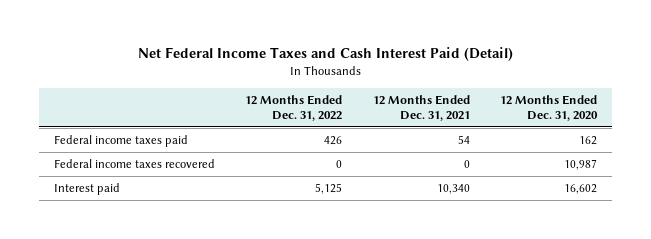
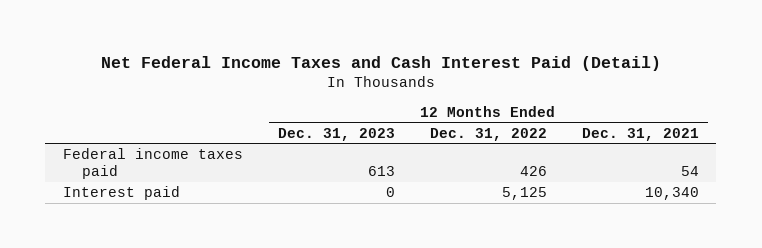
[500,95,599,121] 12 Months Ended Dec. 31, 2020 -> none
none -> [277,127,395,141] Dec. 31, 2023
[54,159,216,169] Federal income taxes recovered -> none

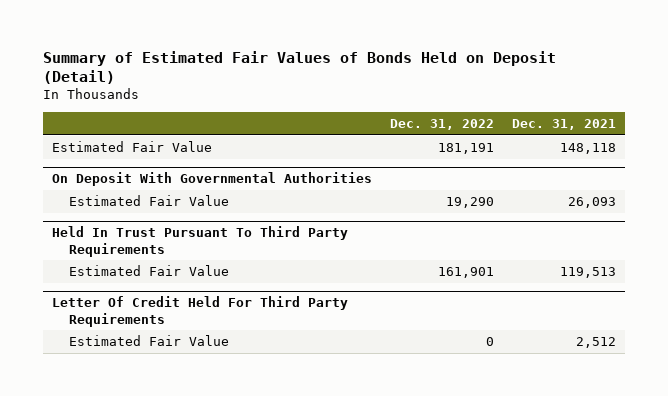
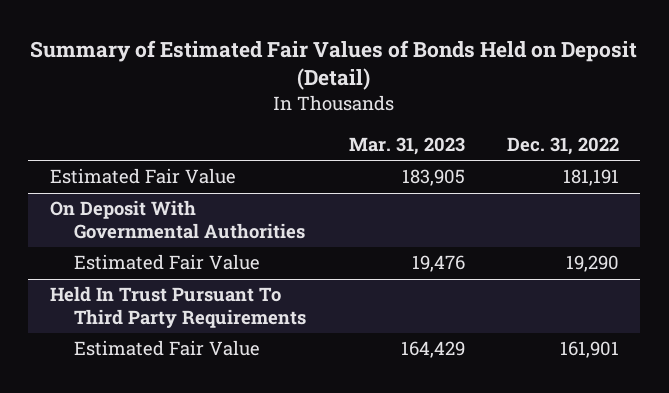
[512,119,617,131] Dec. 31, 2021 -> none
none -> [348,136,465,155] Mar. 31, 2023
[52,296,349,327] Letter Of Credit Held For Third Party Requirements -> none
[69,335,230,347] Estimated Fair Value -> none

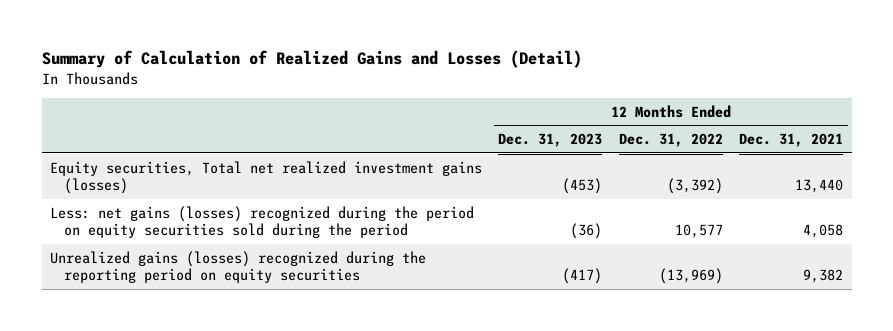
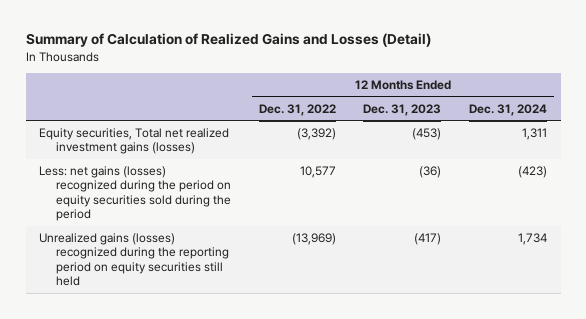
[739,133,844,148] Dec. 31, 2021 -> none
none -> [468,103,547,116] Dec. 31, 2024
[50,250,427,284] Unrealized gains (losses) recognized during the reporting period on equity securities -> [39,233,230,287] Unrealized gains (losses) recognized during the reporting period on equity securities still held

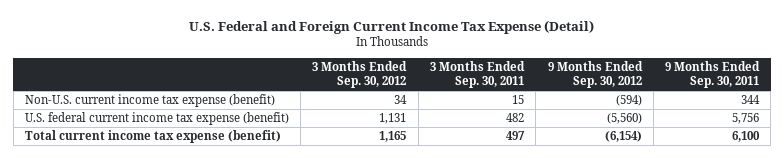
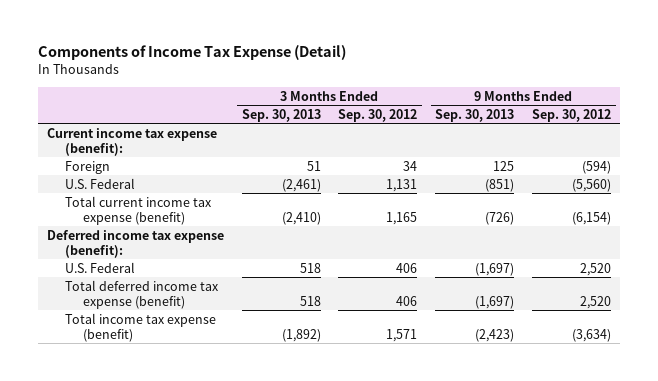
[188,19,594,34] U.S. Federal and Foreign Current Income Tax Expense (Detail) -> [37,45,346,61] Components of Income Tax Expense (Detail)
[429,60,525,89] 3 Months Ended Sep. 30, 2011 -> none
[665,60,761,89] 9 Months Ended Sep. 30, 2011 -> none
none -> [241,108,321,122] Sep. 30, 2013
none -> [435,108,515,122] Sep. 30, 2013
none -> [46,127,217,156] Current income tax expense (benefit):
[24,94,275,108] Non-U.S. current income tax expense (benefit) -> [64,160,110,174] Foreign
[24,112,289,126] U.S. federal current income tax expense (benefit) -> [64,177,135,189] U.S. Federal
none -> [46,229,224,258] Deferred income tax expense (benefit):
none -> [64,261,135,273] U.S. Federal
none -> [64,279,219,309] Total deferred income tax expense (benefit)
none -> [64,312,216,342] Total income tax expense (benefit)

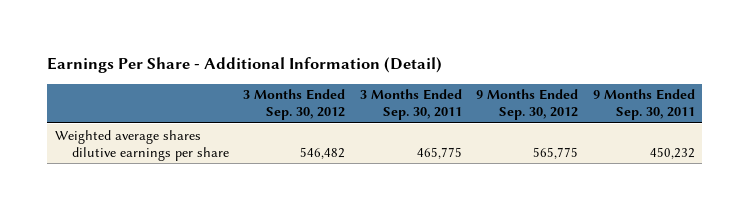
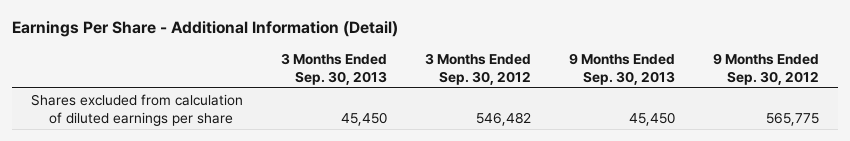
[359,89,462,121] 3 Months Ended Sep. 30, 2011 -> none
[592,89,695,121] 9 Months Ended Sep. 30, 2011 -> none
none -> [280,52,387,85] 3 Months Ended Sep. 30, 2013
none -> [568,52,675,85] 9 Months Ended Sep. 30, 2013
[54,129,229,161] Weighted average shares dilutive earnings per share -> [30,94,243,127] Shares excluded from calculation of diluted earnings per share

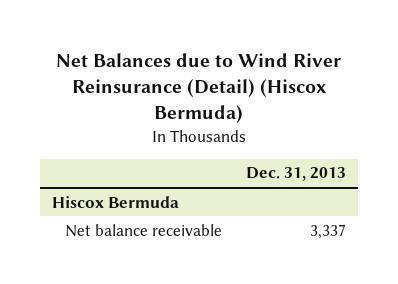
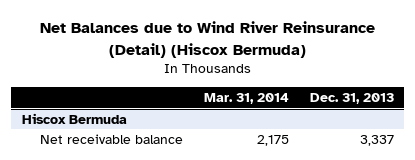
none -> [203,93,289,105] Mar. 31, 2014
[65,223,223,237] Net balance receivable -> [39,133,183,144] Net receivable balance

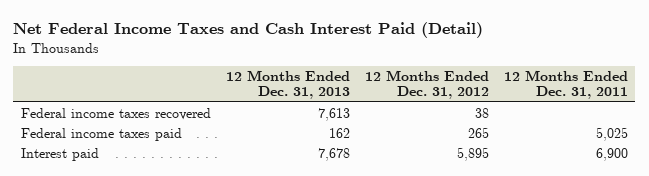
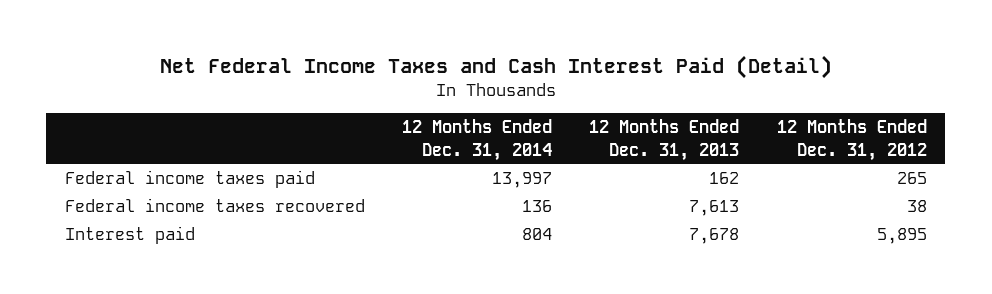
[503,69,628,100] 12 Months Ended Dec. 31, 2011 -> none
none -> [402,119,553,161] 12 Months Ended Dec. 31, 2014
[20,107,211,120] Federal income taxes recovered -> [64,197,365,212] Federal income taxes recovered

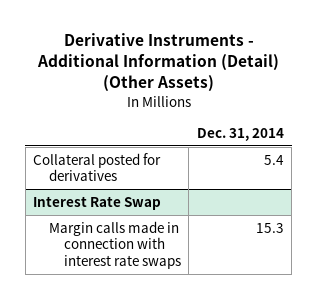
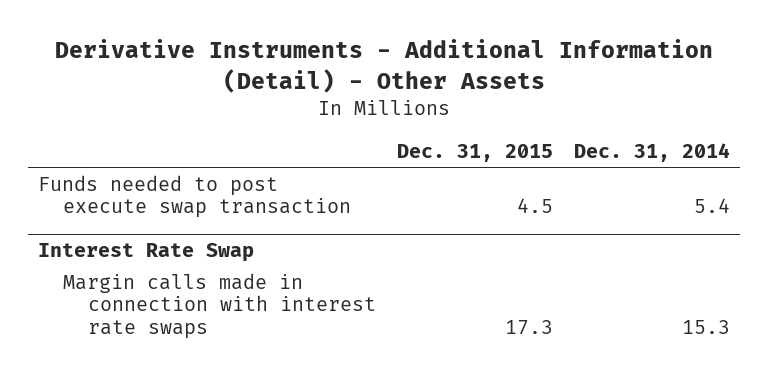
[36,33,279,93] Derivative Instruments - Additional Information (Detail) (Other Assets) -> [55,39,714,93] Derivative Instruments - Additional Information (Detail) - Other Assets
none -> [396,143,553,162] Dec. 31, 2015
[33,152,162,182] Collateral posted for derivatives -> [38,174,352,219] Funds needed to post execute swap transaction

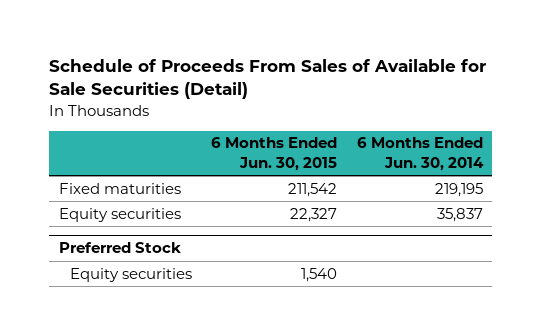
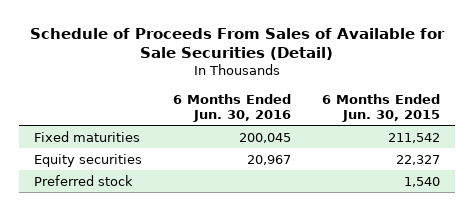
[356,137,484,171] 6 Months Ended Jun. 30, 2014 -> none
none -> [172,93,291,122] 6 Months Ended Jun. 30, 2016
[58,242,181,254] Preferred Stock -> none
[70,267,193,282] Equity securities -> [34,174,134,186] Preferred stock

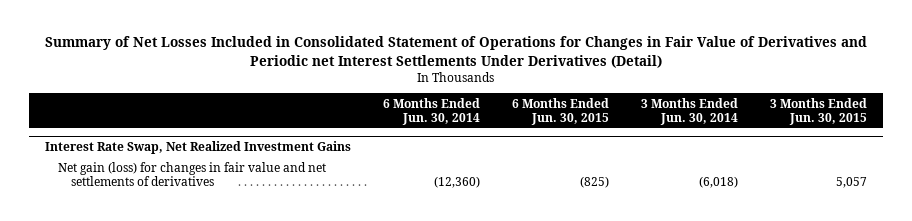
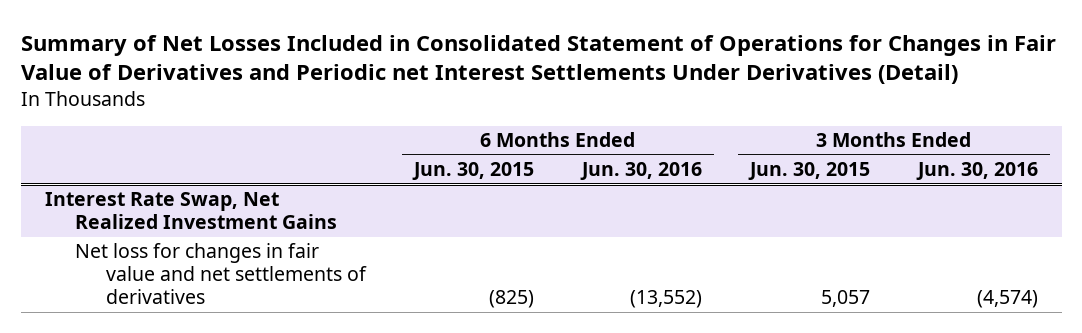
[382,97,480,125] 6 Months Ended Jun. 30, 2014 -> none
[640,97,738,125] 3 Months Ended Jun. 30, 2014 -> none
none -> [579,162,702,181] Jun. 30, 2016
none -> [915,162,1038,181] Jun. 30, 2016
[58,161,327,186] Net gain (loss) for changes in fair value and net settlements of derivatives -> [75,243,367,305] Net loss for changes in fair value and net settlements of derivatives

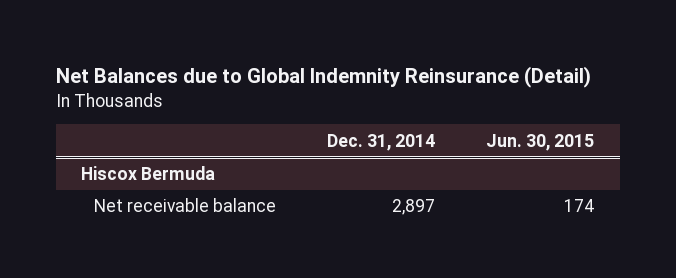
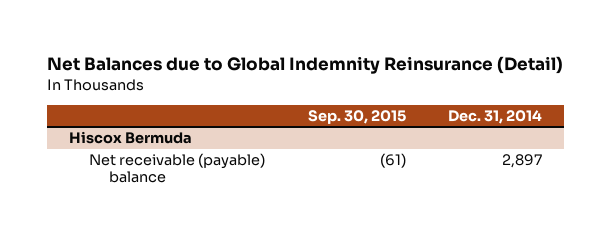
[486,133,595,151] Jun. 30, 2015 -> none
none -> [307,109,406,124] Sep. 30, 2015
[93,198,276,213] Net receivable balance -> [88,153,265,184] Net receivable (payable) balance

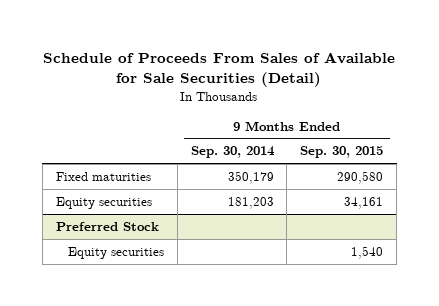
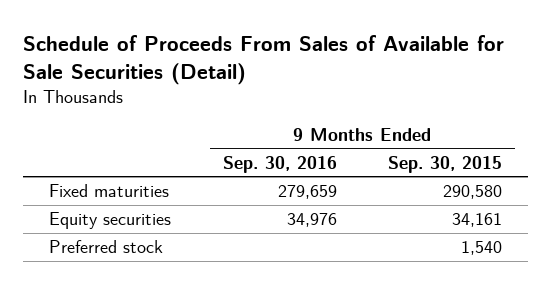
[190,146,275,159] Sep. 30, 2014 -> none
none -> [222,155,337,173] Sep. 30, 2016
[55,221,159,231] Preferred Stock -> none
[67,246,164,259] Equity securities -> [49,240,164,254] Preferred stock

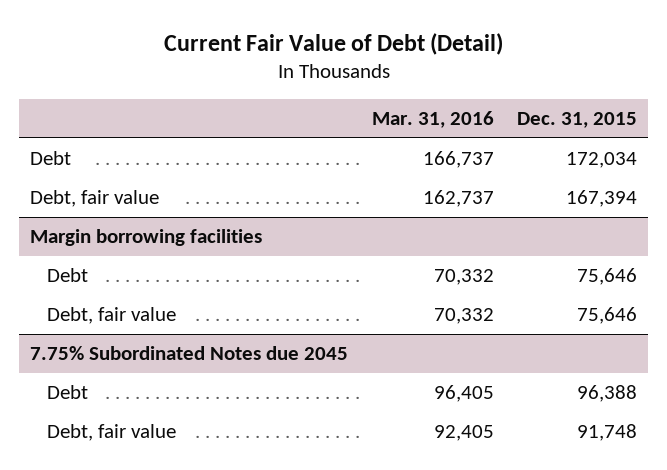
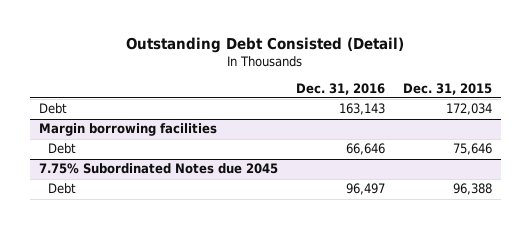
[163,32,503,55] Current Fair Value of Debt (Detail) -> [126,37,405,54] Outstanding Debt Consisted (Detail)
[371,111,494,129] Mar. 31, 2016 -> none
none -> [295,82,385,95] Dec. 31, 2016
[30,190,160,208] Debt, fair value -> none
[47,307,177,325] Debt, fair value -> none
[47,424,177,442] Debt, fair value -> none

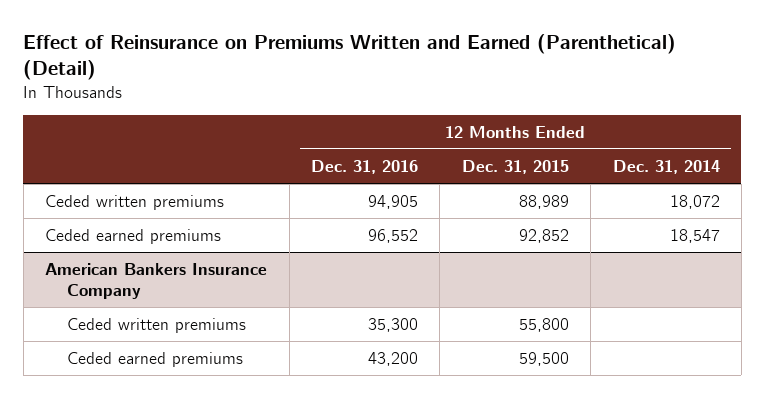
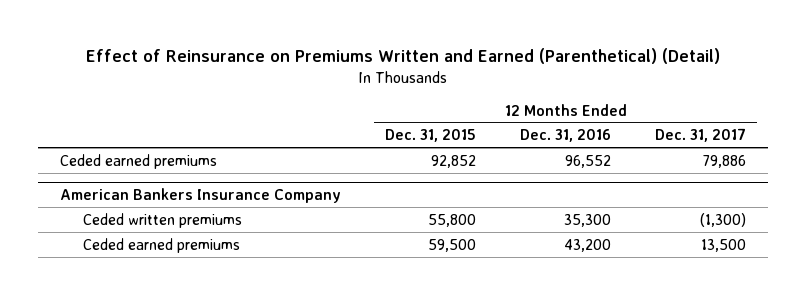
[612,159,720,174] Dec. 31, 2014 -> none
none -> [655,128,747,143] Dec. 31, 2017
[45,194,225,210] Ceded written premiums -> none

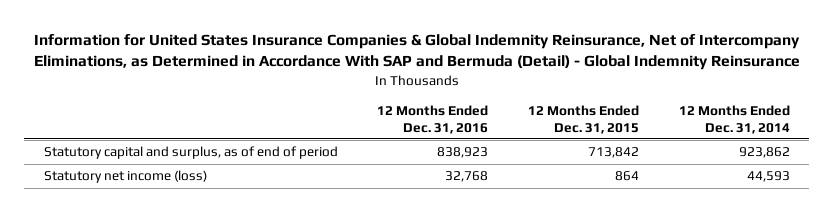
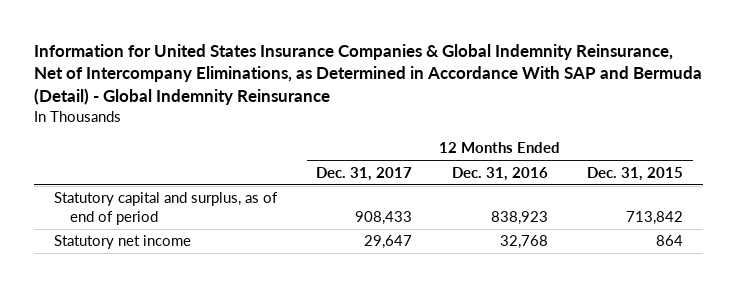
[678,104,790,134] 12 Months Ended Dec. 31, 2014 -> none
none -> [316,166,413,181] Dec. 31, 2017
[43,170,207,184] Statutory net income (loss) -> [54,235,192,250] Statutory net income

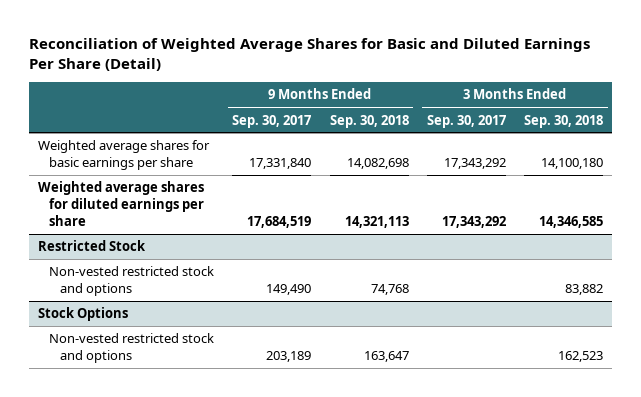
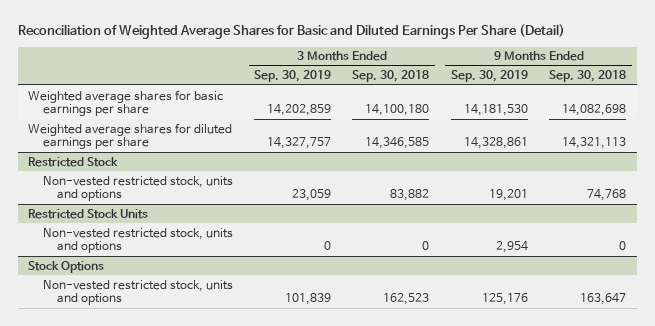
[232,114,312,128] Sep. 30, 2017 -> none
[426,114,506,128] Sep. 30, 2017 -> none
none -> [254,70,332,83] Sep. 30, 2019
none -> [450,70,528,83] Sep. 30, 2019
[48,266,214,296] Non-vested restricted stock and options -> [42,175,233,202] Non-vested restricted stock, units and options
none -> [28,208,149,219] Restricted Stock Units
none -> [42,227,233,254] Non-vested restricted stock, units and options
[48,333,214,363] Non-vested restricted stock and options -> [42,279,233,306] Non-vested restricted stock, units and options

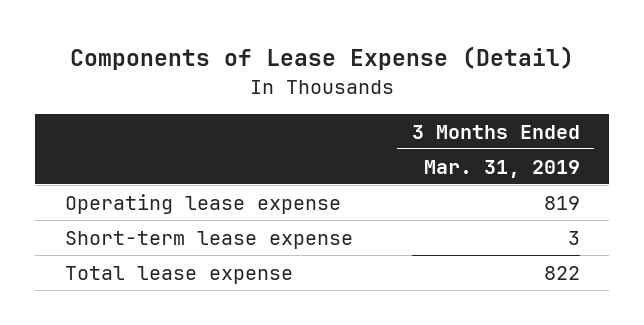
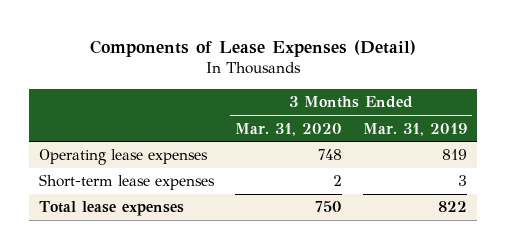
[70,46,575,71] Components of Lease Expense (Detail) -> [90,39,417,57] Components of Lease Expenses (Detail)
none -> [235,122,343,136] Mar. 31, 2020
[64,193,341,214] Operating lease expense -> [39,149,209,166] Operating lease expenses
[64,230,353,249] Short-term lease expense -> [39,174,216,191] Short-term lease expenses
[64,265,293,284] Total lease expense -> [39,201,185,217] Total lease expenses

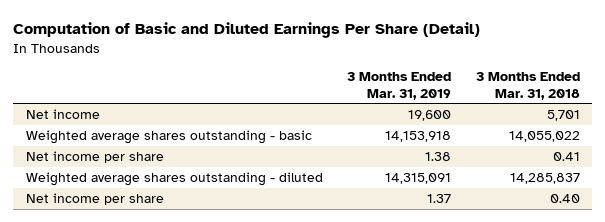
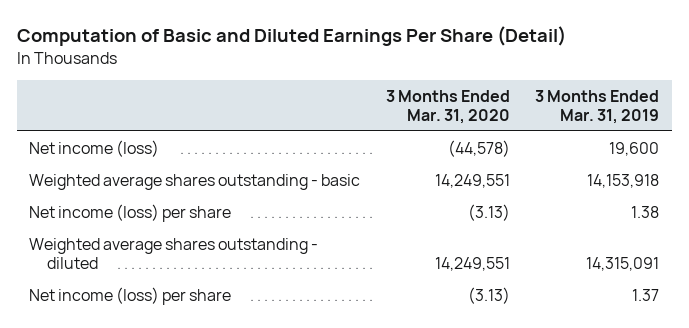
[475,72,580,100] 3 Months Ended Mar. 31, 2018 -> none
none -> [385,89,510,124] 3 Months Ended Mar. 31, 2020
[25,109,100,120] Net income -> [29,139,160,157] Net income (loss)
[25,151,164,164] Net income per share -> [29,203,232,222] Net income (loss) per share
[25,193,164,206] Net income per share -> [29,286,232,305] Net income (loss) per share

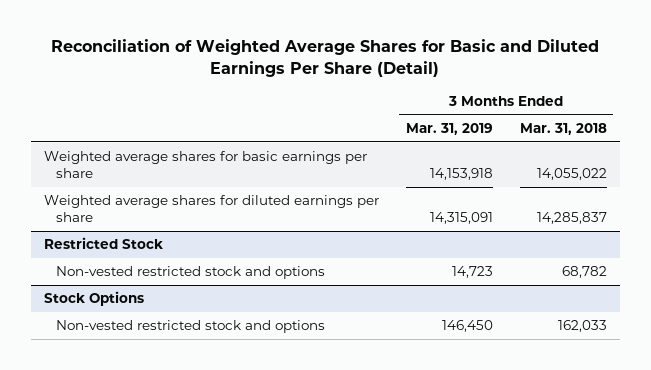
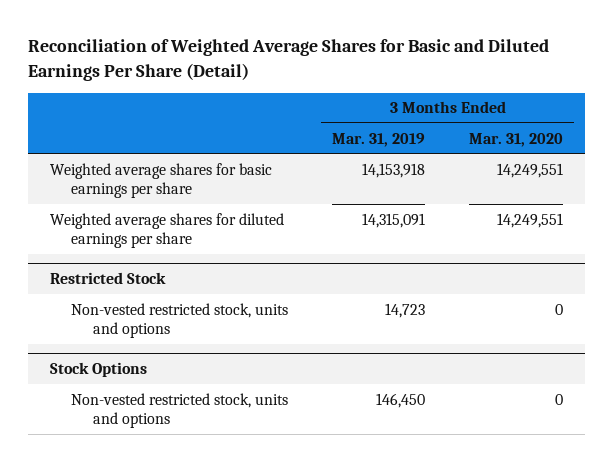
[519,122,607,135] Mar. 31, 2018 -> none
none -> [469,132,564,147] Mar. 31, 2020
[56,266,326,280] Non-vested restricted stock and options -> [71,302,289,339] Non-vested restricted stock, units and options
[56,320,326,334] Non-vested restricted stock and options -> [71,392,289,429] Non-vested restricted stock, units and options

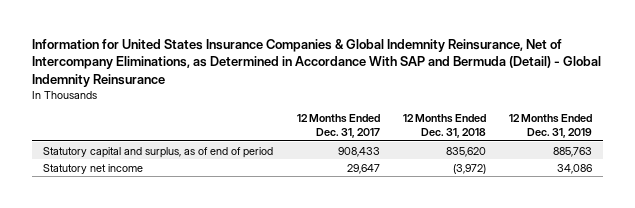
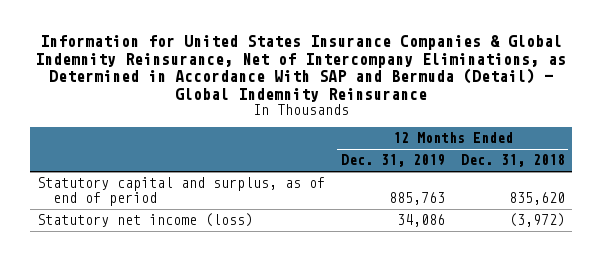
[296,114,380,139] 12 Months Ended Dec. 31, 2017 -> none
[43,163,144,174] Statutory net income -> [37,213,254,228] Statutory net income (loss)

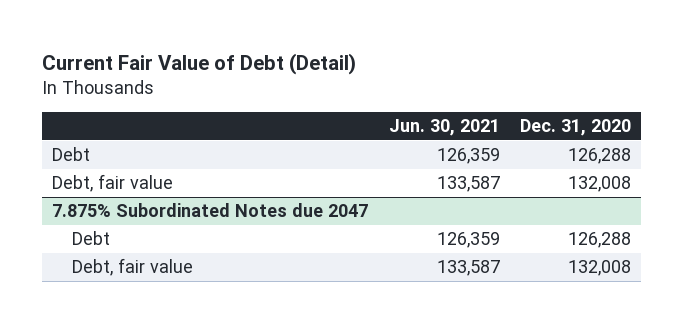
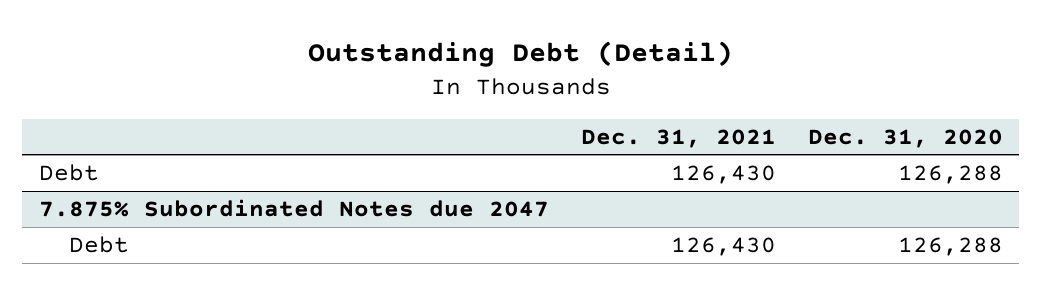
[41,52,356,75] Current Fair Value of Debt (Detail) -> [307,40,733,67] Outstanding Debt (Detail)
[388,119,500,137] Jun. 30, 2021 -> none
none -> [580,128,776,148] Dec. 31, 2021
[52,174,174,193] Debt, fair value -> none
[72,258,194,277] Debt, fair value -> none

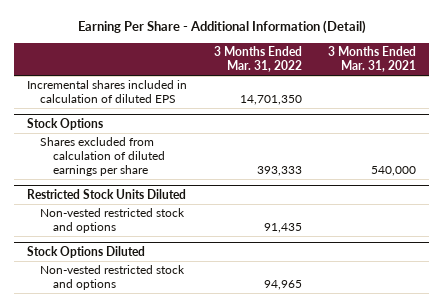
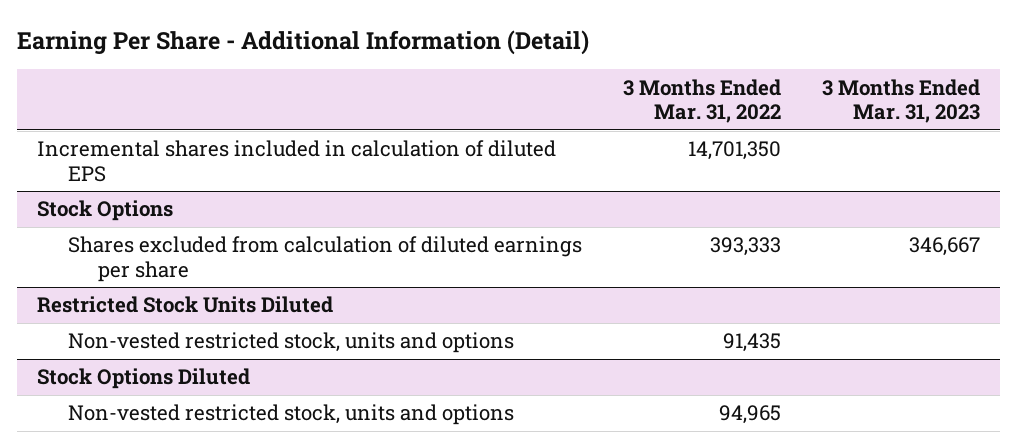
[328,46,417,72] 3 Months Ended Mar. 31, 2021 -> none
none -> [821,78,980,124] 3 Months Ended Mar. 31, 2023
[39,208,185,234] Non-vested restricted stock and options -> [67,332,514,354] Non-vested restricted stock, units and options
[39,265,185,291] Non-vested restricted stock and options -> [67,404,514,426] Non-vested restricted stock, units and options

